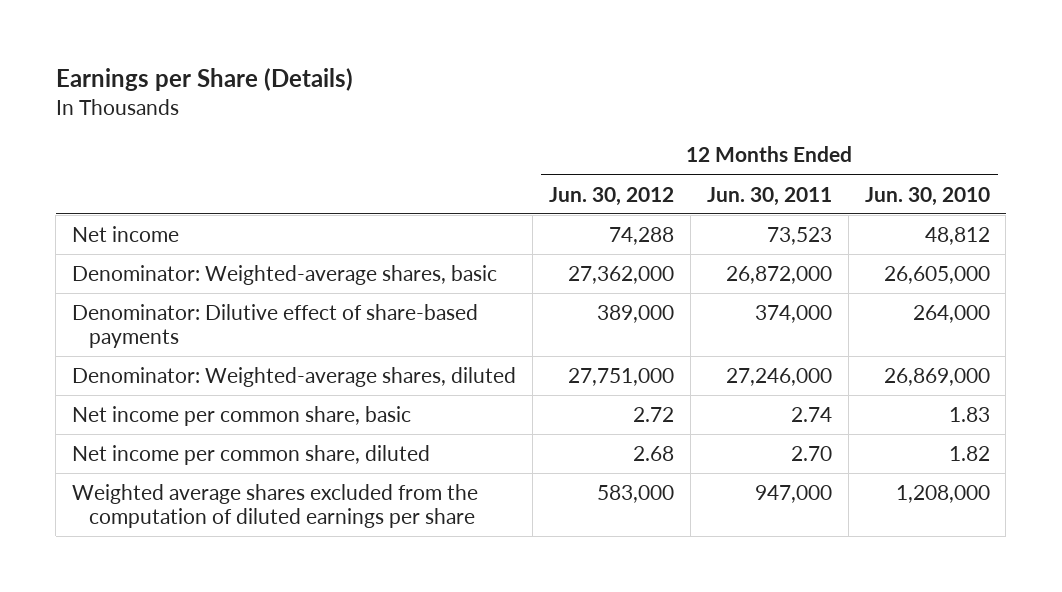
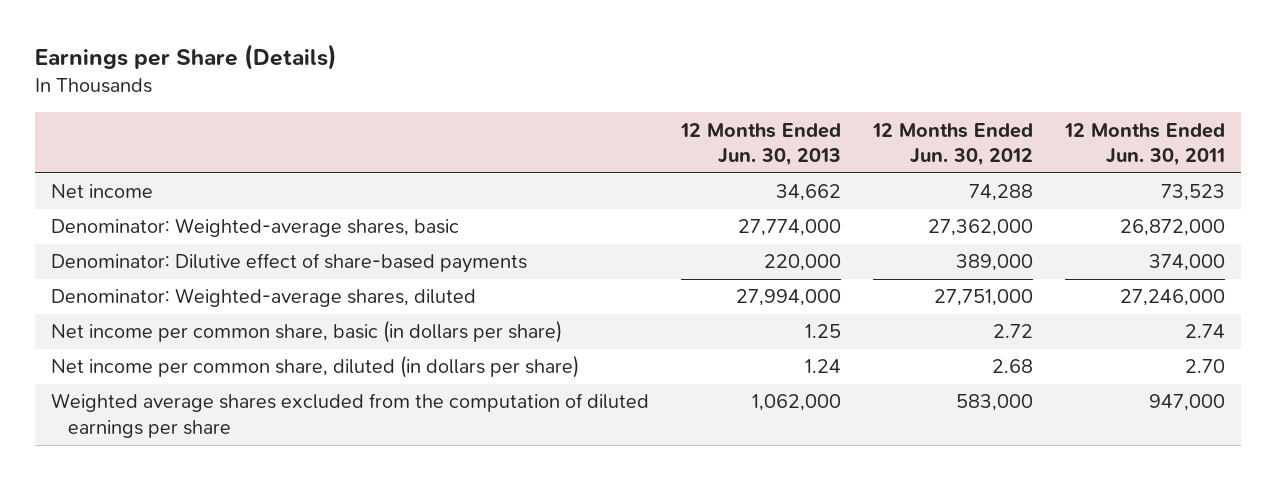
[864,186,990,206] Jun. 30, 2010 -> none
none -> [679,122,841,167] 12 Months Ended Jun. 30, 2013
[72,405,412,426] Net income per common share, basic -> [50,320,562,344] Net income per common share, basic (in dollars per share)
[72,444,431,465] Net income per common share, diluted -> [50,355,579,379] Net income per common share, diluted (in dollars per share)

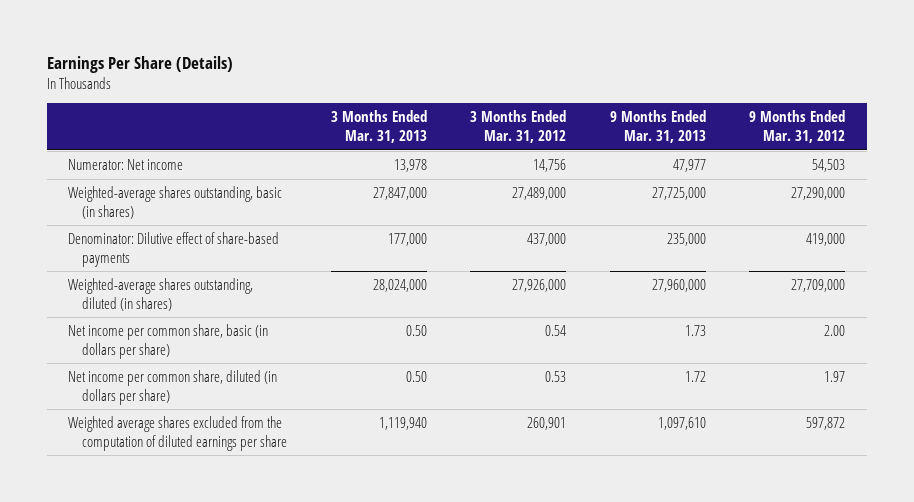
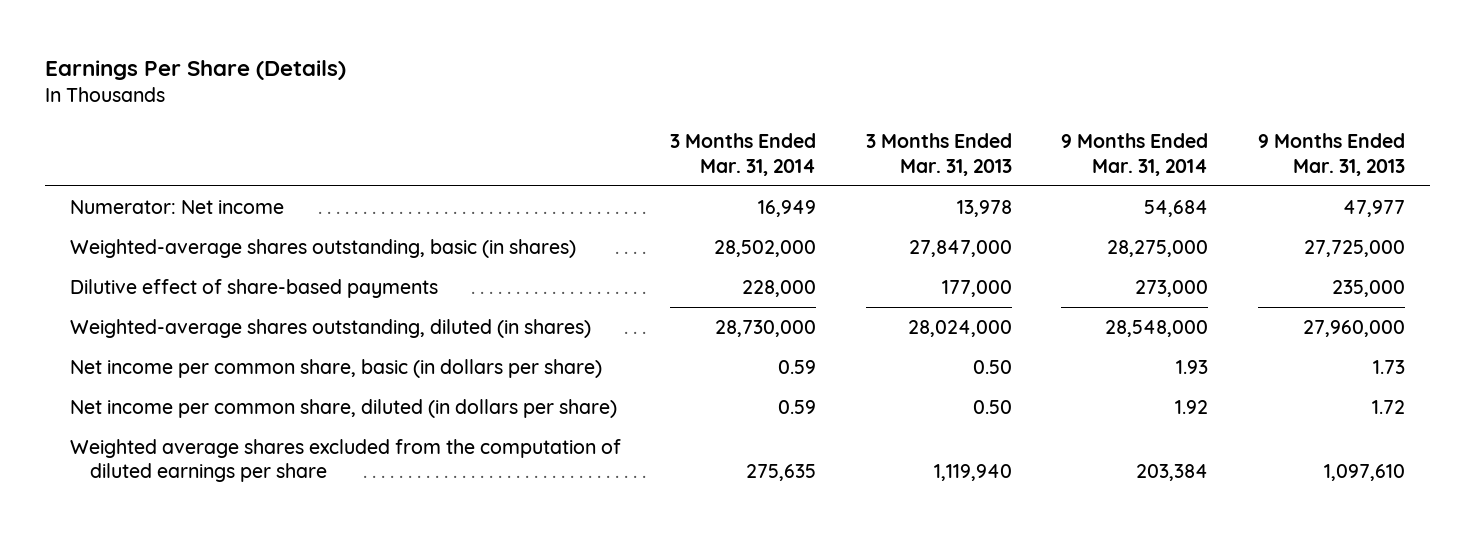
[470,110,567,144] 3 Months Ended Mar. 31, 2012 -> none
[749,110,846,144] 9 Months Ended Mar. 31, 2012 -> none
none -> [670,133,817,177] 3 Months Ended Mar. 31, 2014
none -> [1061,133,1209,177] 9 Months Ended Mar. 31, 2014
[68,232,280,267] Denominator: Dilutive effect of share-based payments -> [69,278,438,298] Dilutive effect of share-based payments

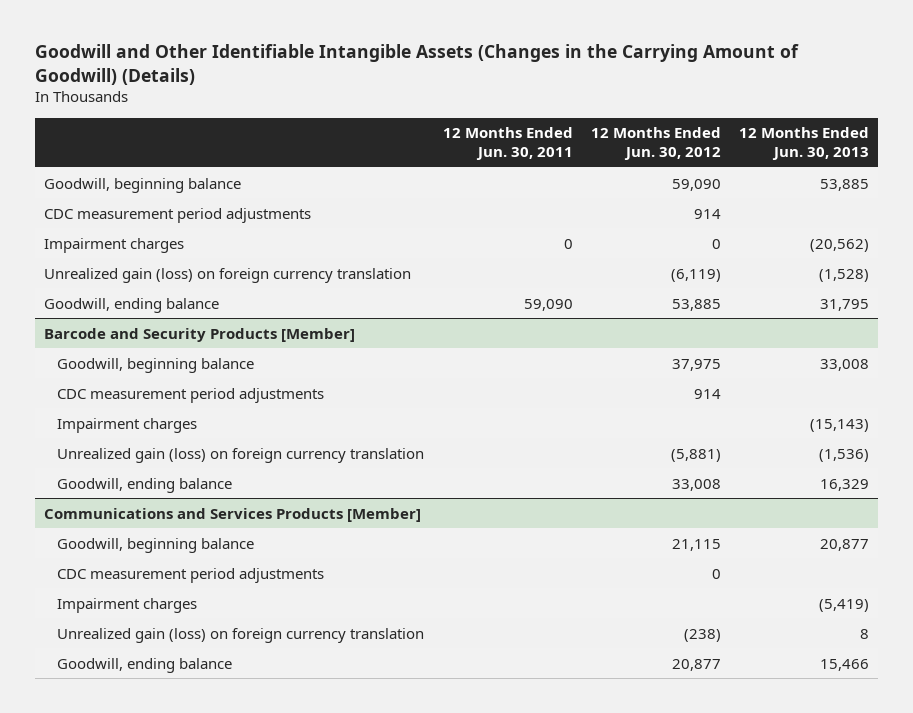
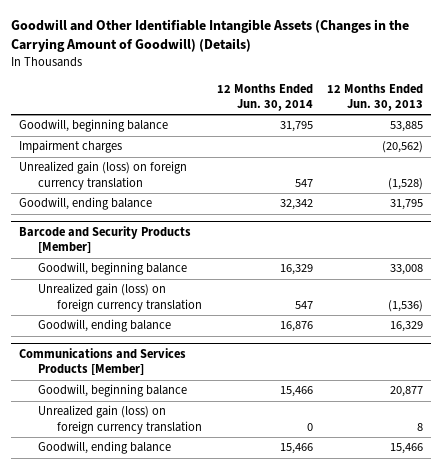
[442,127,573,161] 12 Months Ended Jun. 30, 2011 -> none
[590,127,721,161] 12 Months Ended Jun. 30, 2012 -> none
none -> [216,83,313,111] 12 Months Ended Jun. 30, 2014
[44,207,312,223] CDC measurement period adjustments -> none
[57,387,325,403] CDC measurement period adjustments -> none
[57,417,198,433] Impairment charges -> none
[57,567,325,583] CDC measurement period adjustments -> none
[57,597,198,613] Impairment charges -> none

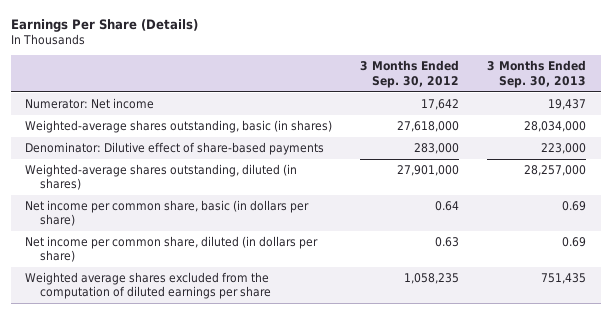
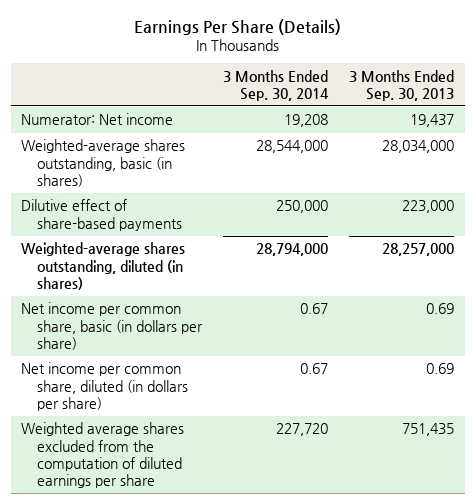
[360,60,460,88] 3 Months Ended Sep. 30, 2012 -> none
none -> [223,69,330,101] 3 Months Ended Sep. 30, 2014
[25,141,325,155] Denominator: Dilutive effect of share-based payments -> [21,199,182,231] Dilutive effect of share-based payments

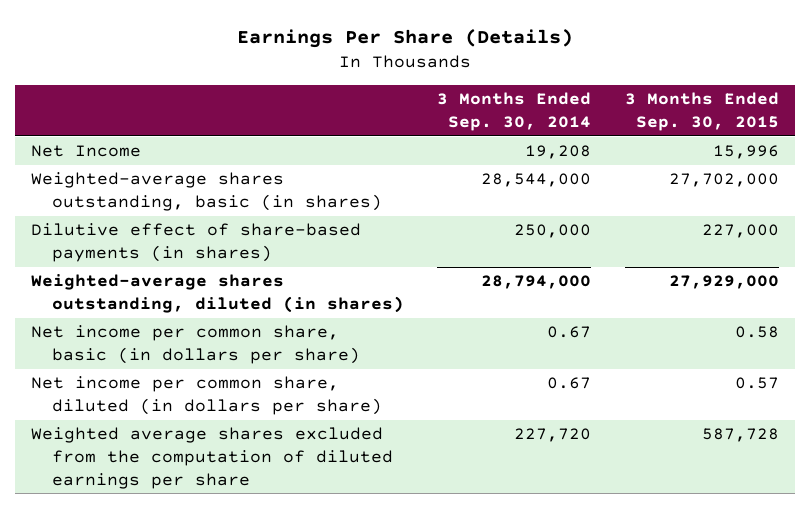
[349,69,455,101] 3 Months Ended Sep. 30, 2013 -> none
none -> [624,92,779,131] 3 Months Ended Sep. 30, 2015
[21,113,174,126] Numerator: Net income -> [31,145,142,158] Net Income
[21,199,182,231] Dilutive effect of share-based payments -> [31,223,362,263] Dilutive effect of share-based payments (in shares)

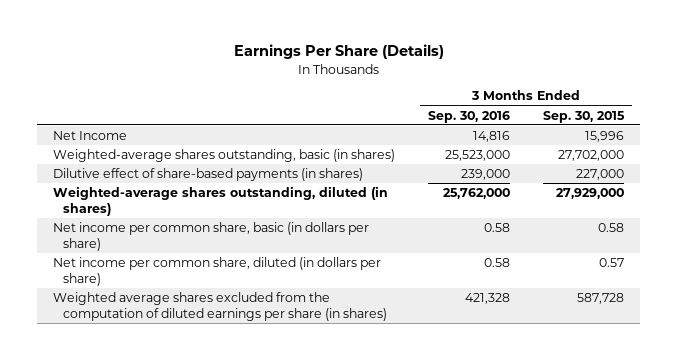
[437,92,592,131] 3 Months Ended Sep. 30, 2014 -> none
none -> [428,110,511,123] Sep. 30, 2016
[31,427,393,489] Weighted average shares excluded from the computation of diluted earnings per share -> [53,292,388,321] Weighted average shares excluded from the computation of diluted earnings per share (in shares)

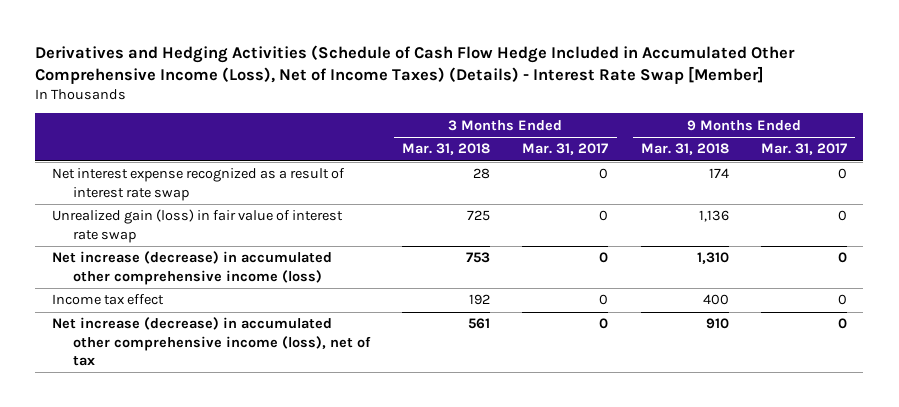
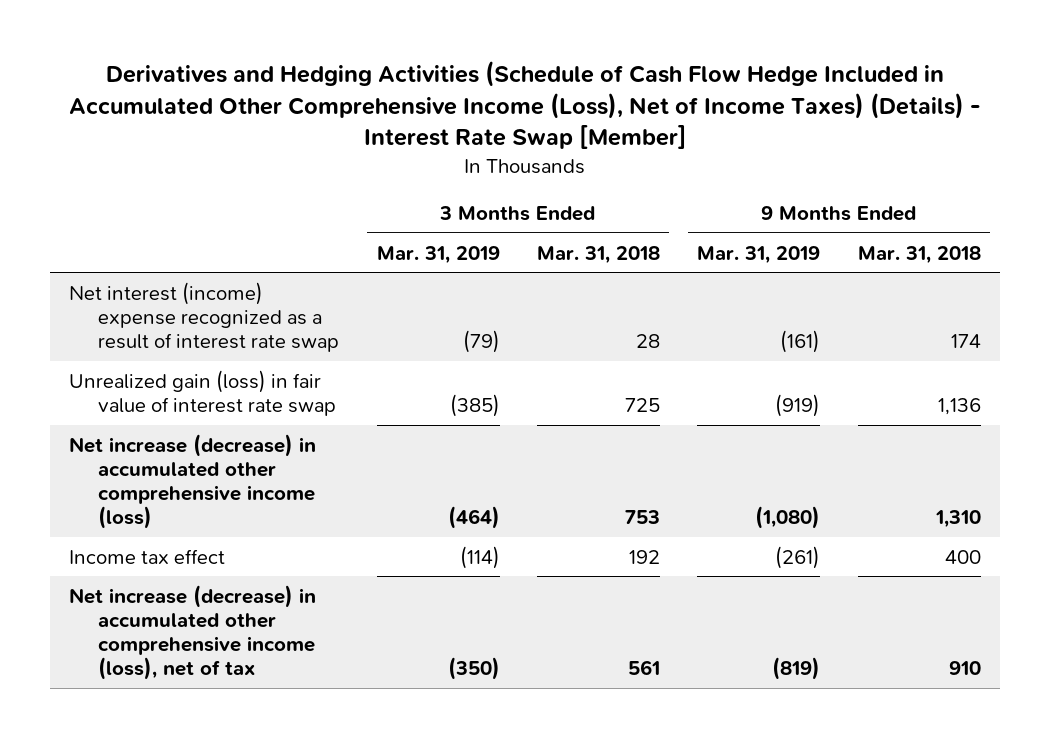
[522,143,609,156] Mar. 31, 2017 -> none
[761,143,848,156] Mar. 31, 2017 -> none
none -> [376,245,500,264] Mar. 31, 2019
none -> [697,245,821,264] Mar. 31, 2019
[51,168,345,201] Net interest expense recognized as a result of interest rate swap -> [68,281,340,353] Net interest (income) expense recognized as a result of interest rate swap

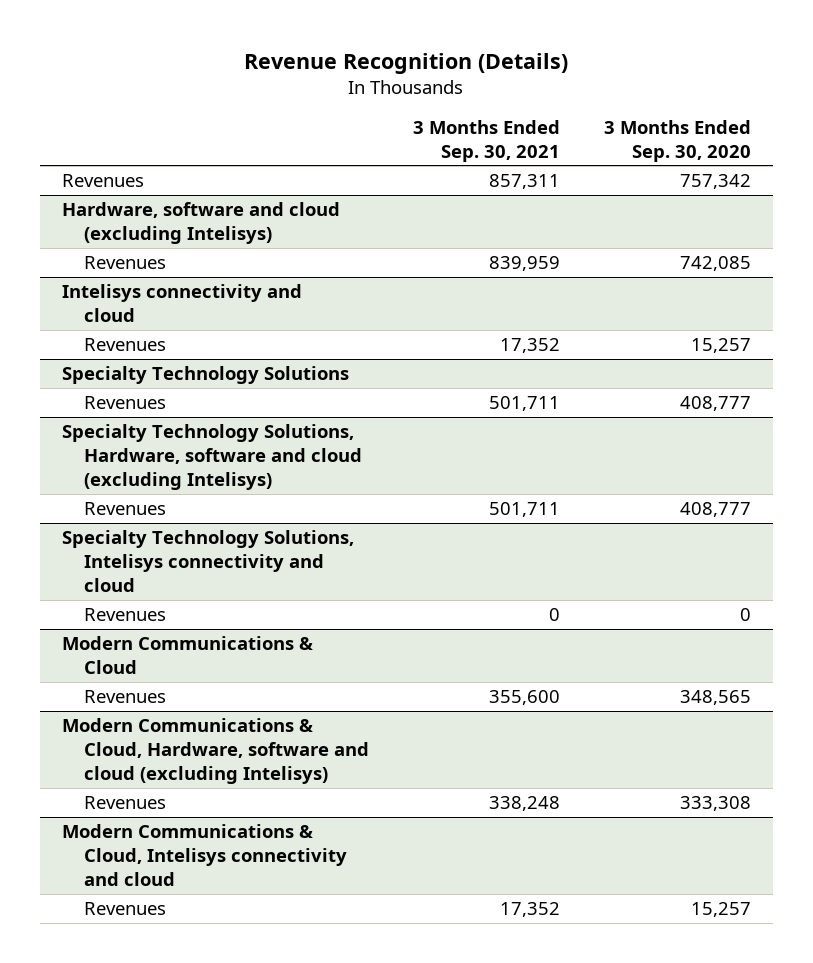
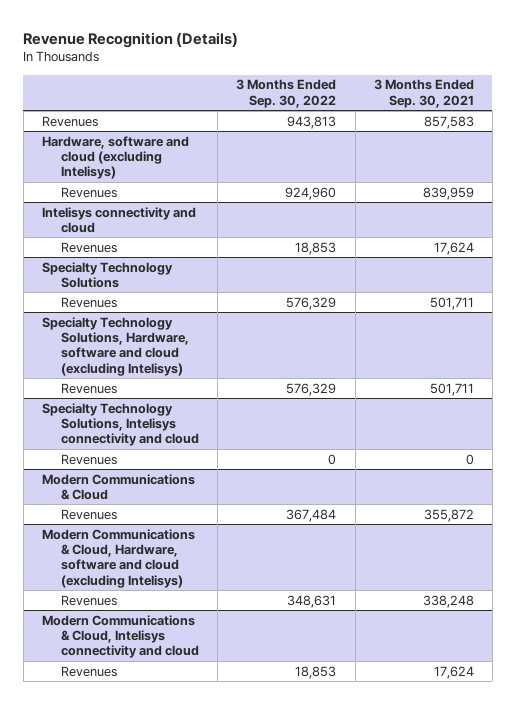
[603,119,751,162] 3 Months Ended Sep. 30, 2020 -> none
none -> [236,79,337,108] 3 Months Ended Sep. 30, 2022
[488,174,560,190] 857,311 -> [423,115,474,129] 857,583
[499,338,560,354] 17,352 -> [433,241,474,255] 17,624
[488,690,560,706] 355,600 -> [423,508,474,522] 355,872
[499,902,560,918] 17,352 -> [433,665,474,679] 17,624

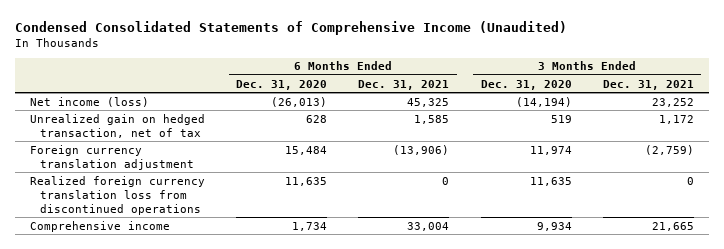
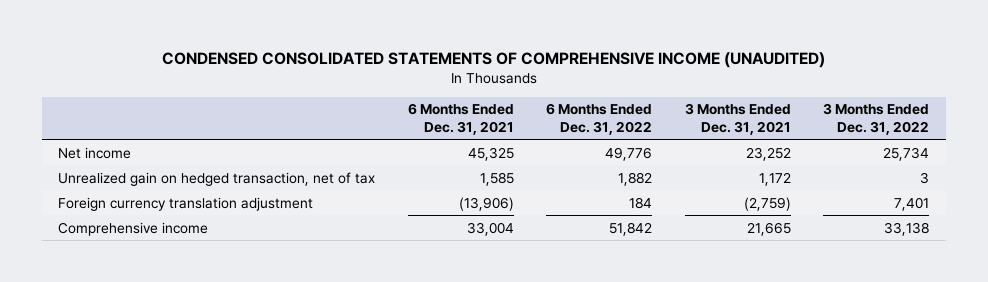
[14,20,567,35] Condensed Consolidated Statements of Comprehensive Income (Unaudited) -> [161,51,825,68] CONDENSED CONSOLIDATED STATEMENTS OF COMPREHENSIVE INCOME (UNAUDITED)
[236,79,328,90] Dec. 31, 2020 -> none
[480,79,572,90] Dec. 31, 2020 -> none
none -> [546,103,653,135] 6 Months Ended Dec. 31, 2022
none -> [823,103,930,135] 3 Months Ended Dec. 31, 2022
[30,96,150,107] Net income (loss) -> [58,146,132,159] Net income
[30,175,206,215] Realized foreign currency translation loss from discontinued operations -> none

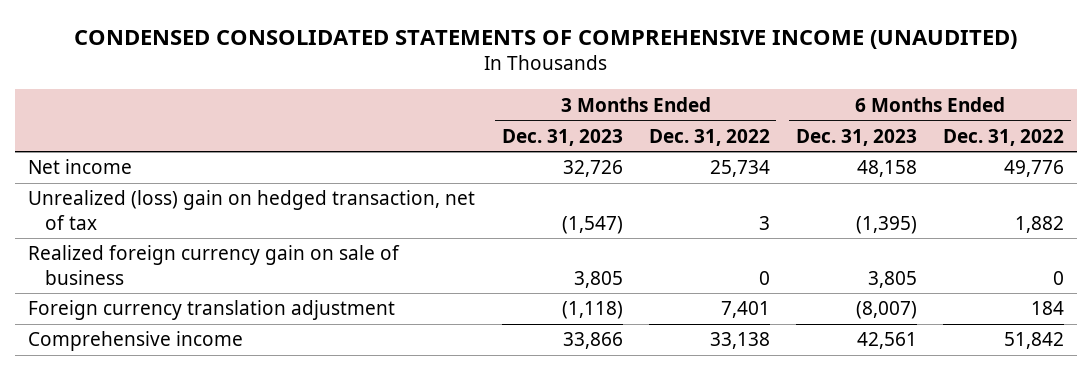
[407,103,514,135] 6 Months Ended Dec. 31, 2021 -> none
[684,103,791,135] 3 Months Ended Dec. 31, 2021 -> none
none -> [501,128,623,146] Dec. 31, 2023
none -> [795,128,917,146] Dec. 31, 2023
[58,171,376,186] Unrealized gain on hedged transaction, net of tax -> [28,190,476,230] Unrealized (loss) gain on hedged transaction, net of tax
none -> [28,245,401,285] Realized foreign currency gain on sale of business

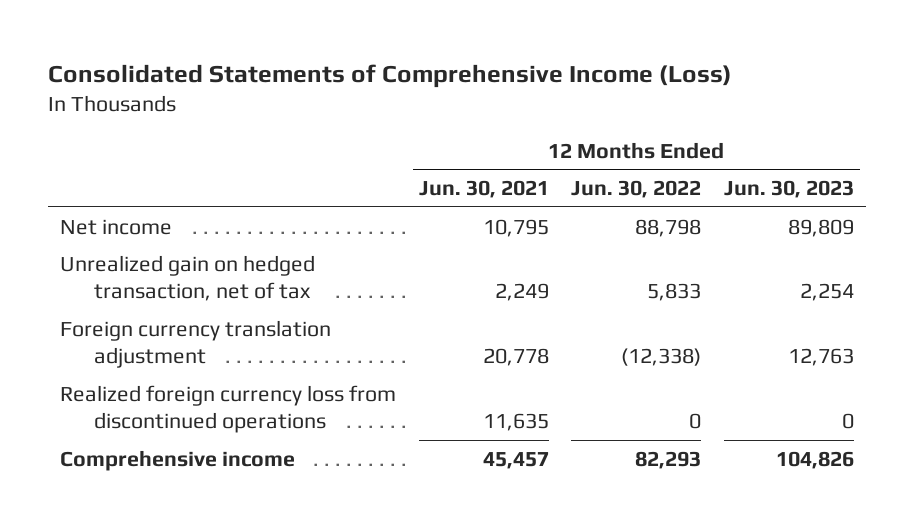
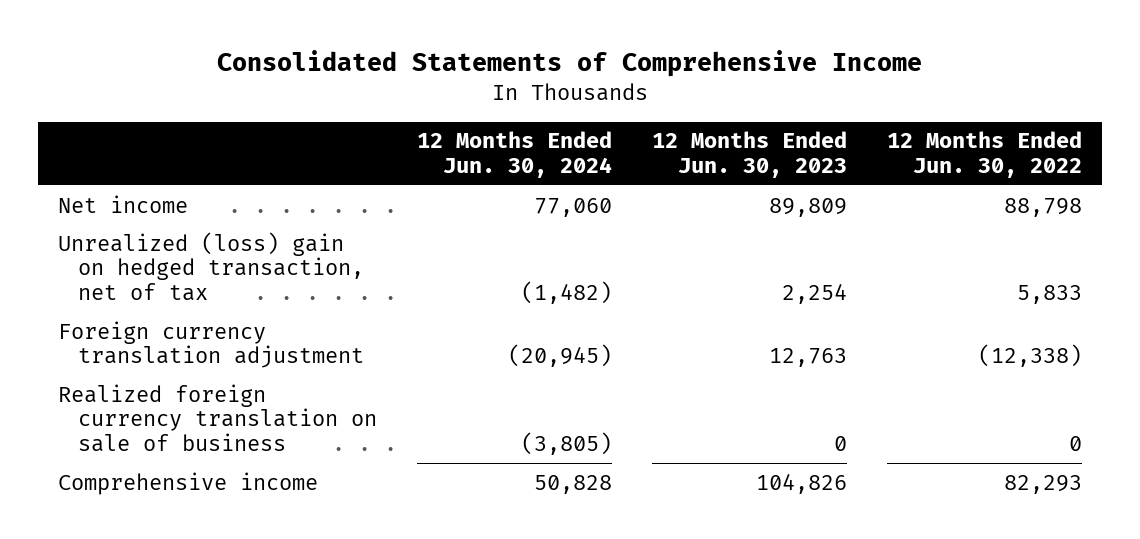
[48,63,733,88] Consolidated Statements of Comprehensive Income (Loss) -> [217,50,923,78] Consolidated Statements of Comprehensive Income
[418,180,549,199] Jun. 30, 2021 -> none
none -> [416,131,612,179] 12 Months Ended Jun. 30, 2024
[59,254,315,302] Unrealized gain on hedged transaction, net of tax -> [58,231,364,302] Unrealized (loss) gain on hedged transaction, net of tax
[59,384,396,434] Realized foreign currency loss from discontinued operations -> [58,383,377,453] Realized foreign currency translation on sale of business

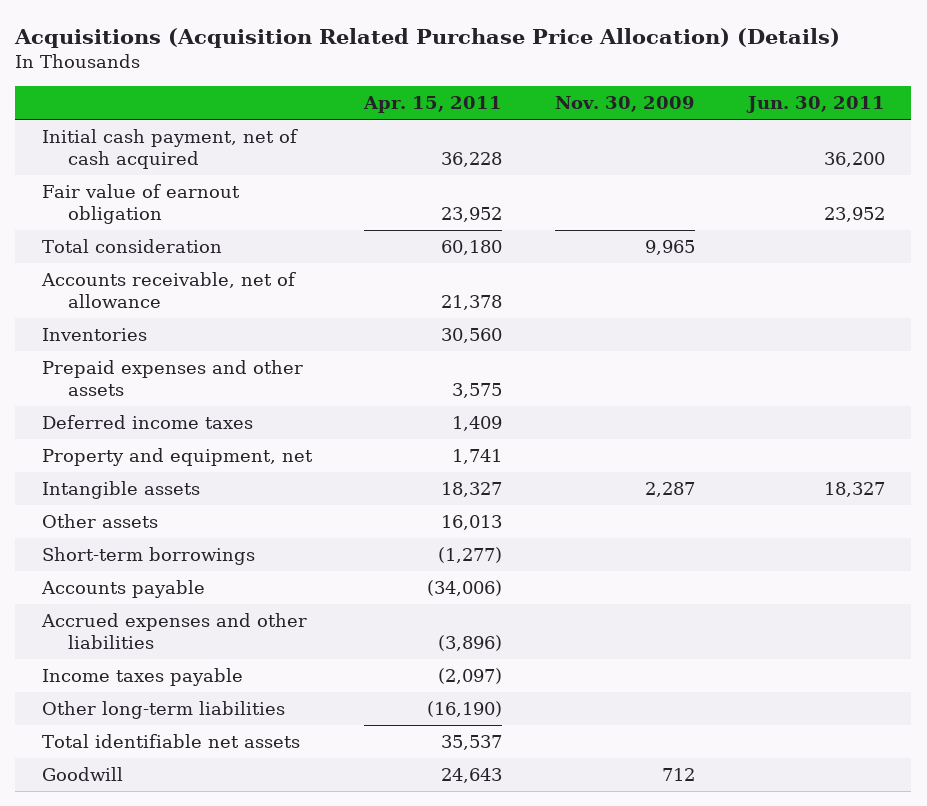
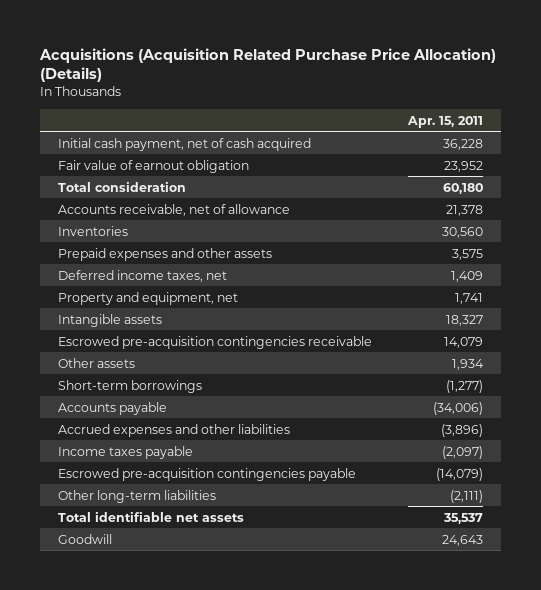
[555,96,696,113] Nov. 30, 2009 -> none
[746,96,886,114] Jun. 30, 2011 -> none
[41,415,253,430] Deferred income taxes -> [58,269,228,282] Deferred income taxes, net
none -> [58,335,373,349] Escrowed pre-acquisition contingencies receivable
[441,515,503,531] 16,013 -> [451,358,484,370] 1,934
none -> [58,467,357,481] Escrowed pre-acquisition contingencies payable
[427,701,503,718] (16,190) -> [449,489,483,503] (2,111)

